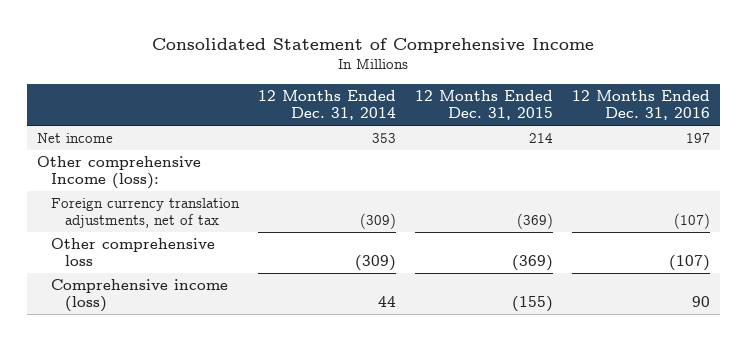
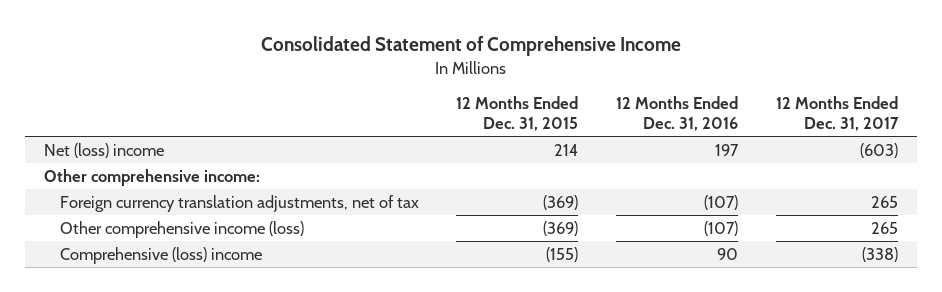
[257,90,396,121] 12 Months Ended Dec. 31, 2014 -> none
none -> [775,96,899,131] 12 Months Ended Dec. 31, 2017
[36,133,113,144] Net income -> [44,142,165,158] Net (loss) income
[36,156,201,190] Other comprehensive Income (loss): -> [44,168,261,186] Other comprehensive income:
[50,238,215,267] Other comprehensive loss -> [59,220,304,238] Other comprehensive income (loss)
[50,279,228,313] Comprehensive income (loss) -> [59,246,262,264] Comprehensive (loss) income

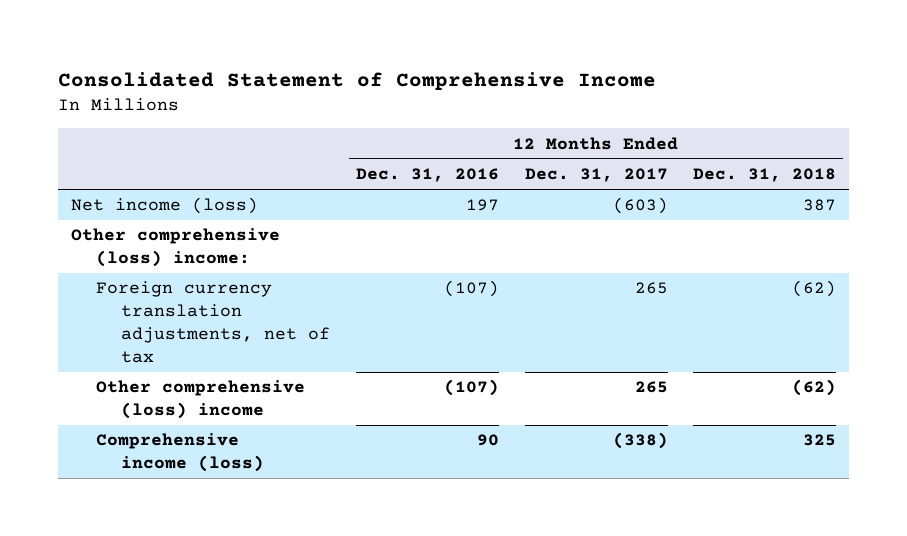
[456,96,579,131] 12 Months Ended Dec. 31, 2015 -> none
none -> [693,168,837,183] Dec. 31, 2018
[44,142,165,158] Net (loss) income -> [70,197,258,215] Net income (loss)
[44,168,261,186] Other comprehensive income: -> [70,228,280,268] Other comprehensive (loss) income:
[59,220,304,238] Other comprehensive income (loss) -> [95,380,305,420] Other comprehensive (loss) income
[59,246,262,264] Comprehensive (loss) income -> [95,433,264,473] Comprehensive income (loss)

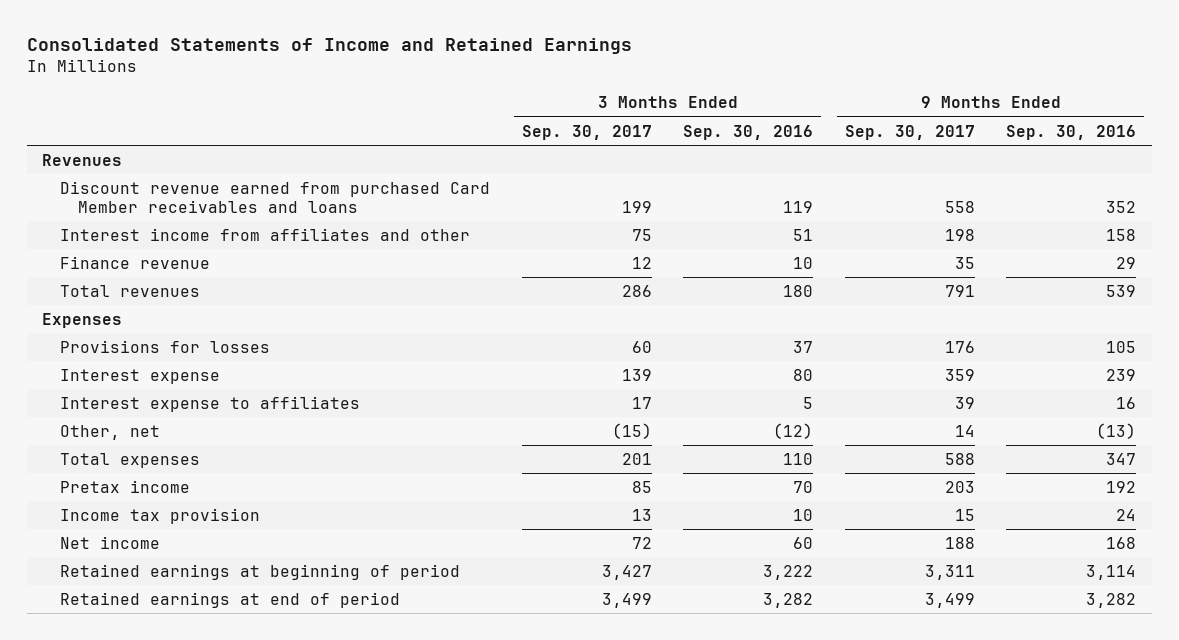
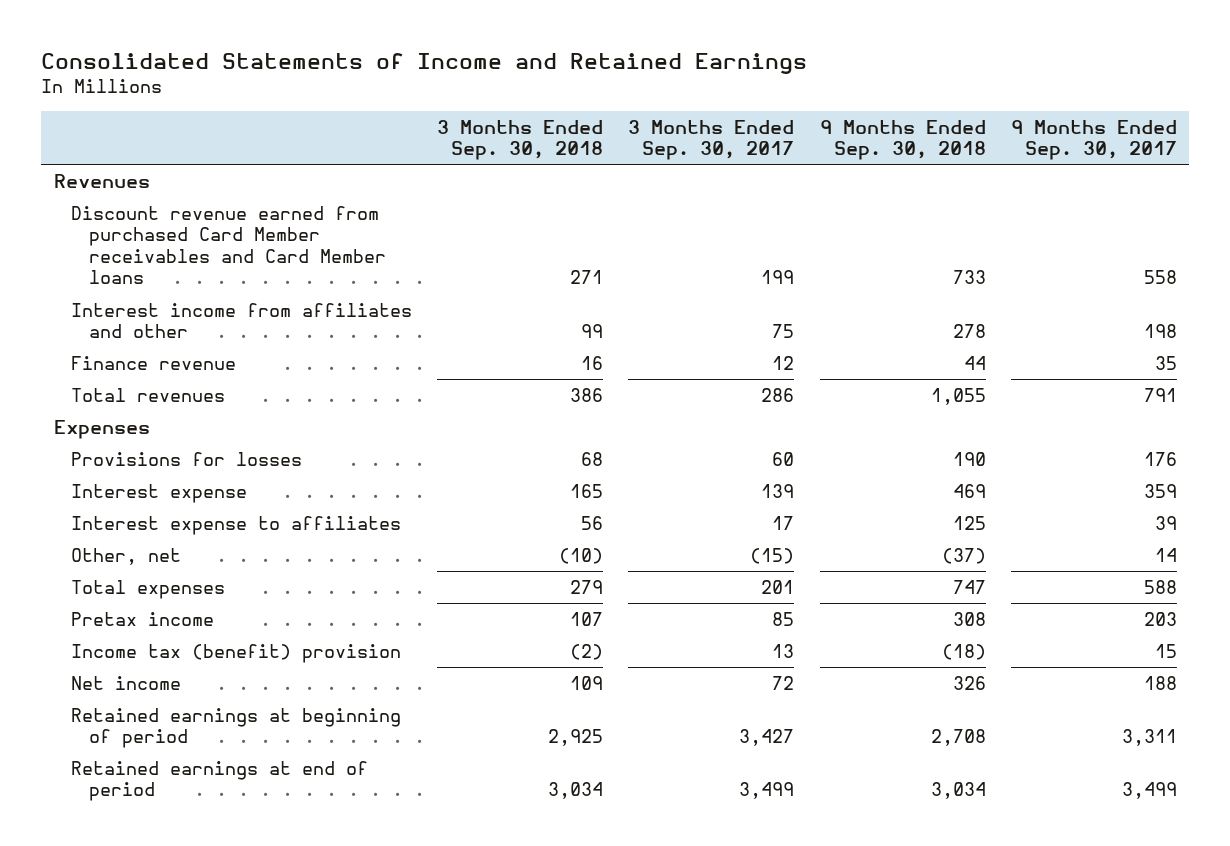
[683,124,814,140] Sep. 30, 2016 -> none
[1006,124,1137,140] Sep. 30, 2016 -> none
none -> [437,119,604,161] 3 Months Ended Sep. 30, 2018
none -> [819,119,986,161] 9 Months Ended Sep. 30, 2018
[60,181,491,213] Discount revenue earned from purchased Card Member receivables and loans -> [71,205,386,285] Discount revenue earned from purchased Card Member receivables and Card Member loans
[60,508,261,525] Income tax provision -> [71,643,402,663] Income tax (benefit) provision

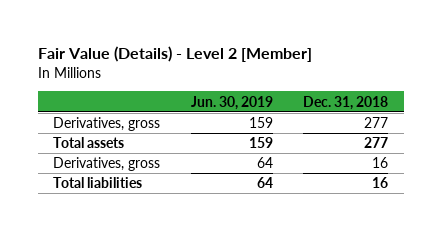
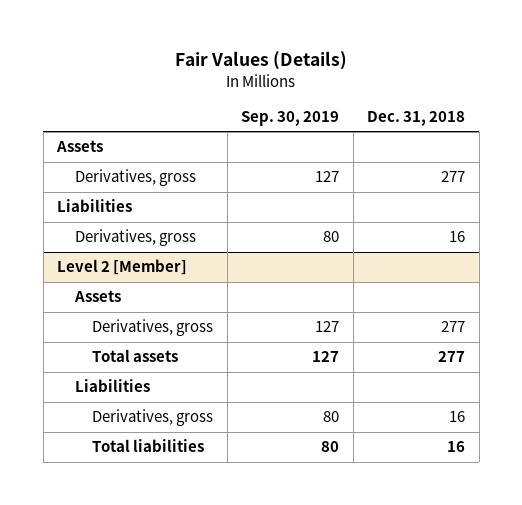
[38,46,313,63] Fair Value (Details) - Level 2 [Member] -> [175,51,348,71] Fair Values (Details)
[190,95,273,110] Jun. 30, 2019 -> none
none -> [241,110,340,126] Sep. 30, 2019
none -> [55,140,103,153] Assets
none -> [56,199,132,213] Liabilities
none -> [74,229,196,247] Derivatives, gross
none -> [56,259,187,276] Level 2 [Member]
none -> [73,290,121,303] Assets
none -> [92,319,214,337] Derivatives, gross
none -> [74,379,150,393] Liabilities

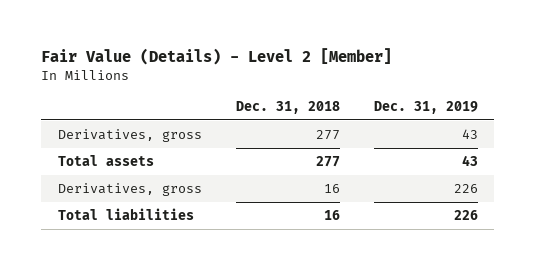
[175,51,348,71] Fair Values (Details) -> [41,48,393,66] Fair Value (Details) - Level 2 [Member]
[241,110,340,126] Sep. 30, 2019 -> none
none -> [373,101,478,115] Dec. 31, 2019
[55,140,103,153] Assets -> none
[56,199,132,213] Liabilities -> none
[74,229,196,247] Derivatives, gross -> none
[56,259,187,276] Level 2 [Member] -> none
[73,290,121,303] Assets -> none
[92,319,214,337] Derivatives, gross -> none
[74,379,150,393] Liabilities -> none

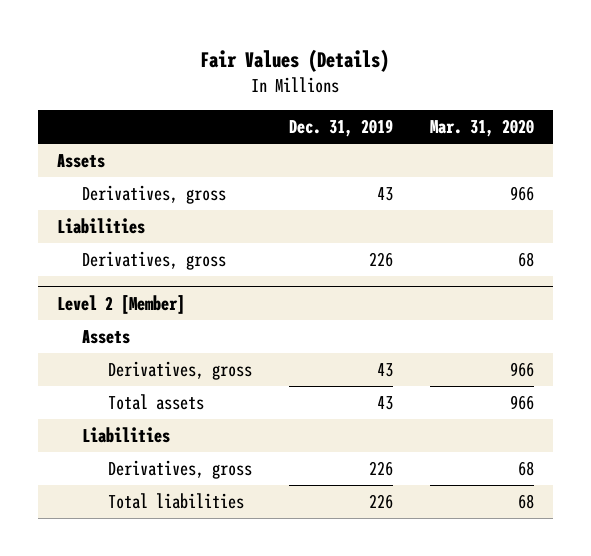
[41,48,393,66] Fair Value (Details) - Level 2 [Member] -> [200,48,390,72] Fair Values (Details)
[235,101,340,115] Dec. 31, 2018 -> none
none -> [430,119,535,138] Mar. 31, 2020
none -> [56,153,105,168] Assets
none -> [56,217,145,234] Liabilities
none -> [82,250,227,270] Derivatives, gross
none -> [56,294,185,314] Level 2 [Member]
none -> [82,329,131,344] Assets
none -> [108,360,253,380] Derivatives, gross
none -> [82,426,171,443] Liabilities

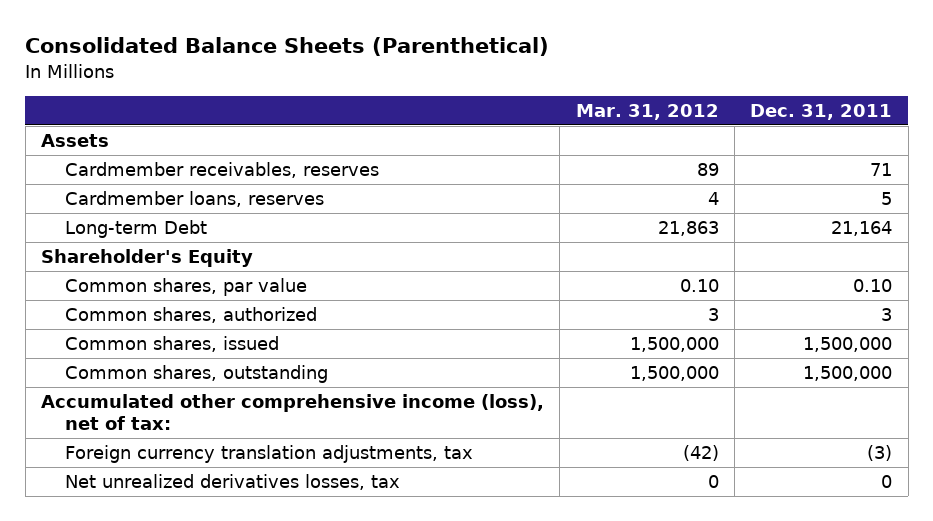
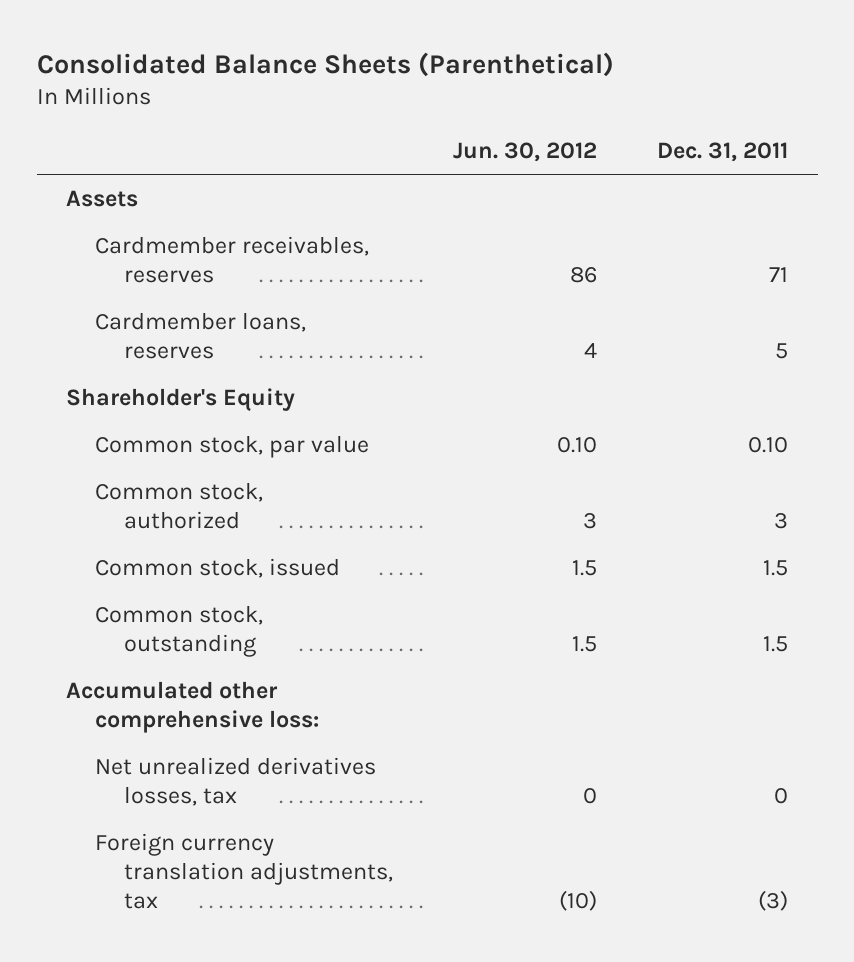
[575,103,719,120] Mar. 31, 2012 -> none
none -> [452,142,597,163] Jun. 30, 2012
[65,220,208,239] Long-term Debt -> none
[65,278,308,297] Common shares, par value -> [95,434,370,458] Common stock, par value
[65,307,318,324] Common shares, authorized -> [95,481,264,530] Common stock, authorized
[65,336,280,353] Common shares, issued -> [95,557,341,578] Common stock, issued
[803,337,893,353] 1,500,000 -> [762,559,788,576] 1.5
[65,365,329,384] Common shares, outstanding -> [95,604,264,658] Common stock, outstanding
[803,366,893,382] 1,500,000 -> [762,636,788,653] 1.5
[41,394,545,431] Accumulated other comprehensive income (loss), net of tax: -> [66,680,320,734] Accumulated other comprehensive loss:
[65,445,474,464] Foreign currency translation adjustments, tax -> [95,832,394,910] Foreign currency translation adjustments, tax

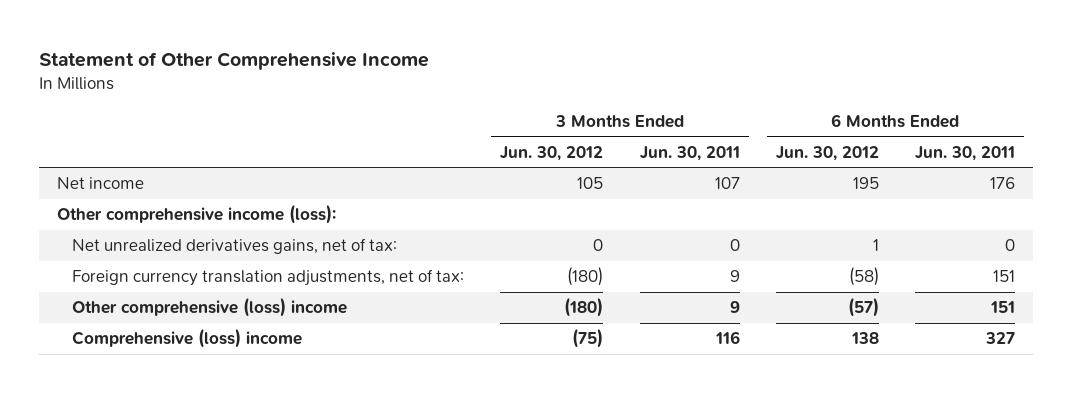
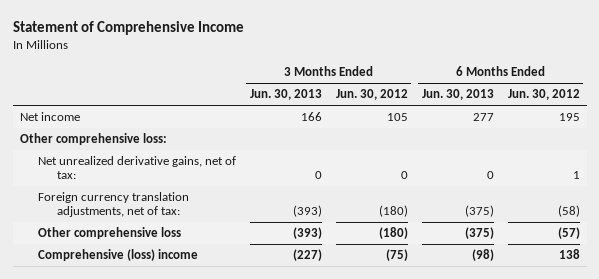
[39,51,430,70] Statement of Other Comprehensive Income -> [12,20,244,35] Statement of Comprehensive Income
[639,145,740,161] Jun. 30, 2011 -> none
[915,145,1016,161] Jun. 30, 2011 -> none
none -> [249,89,322,101] Jun. 30, 2013
none -> [421,89,494,101] Jun. 30, 2013
[57,204,337,225] Other comprehensive income (loss): -> [19,133,167,146] Other comprehensive loss:
[72,238,398,255] Net unrealized derivatives gains, net of tax: -> [38,156,237,180] Net unrealized derivative gains, net of tax:
[72,297,348,318] Other comprehensive (loss) income -> [38,227,182,240] Other comprehensive loss

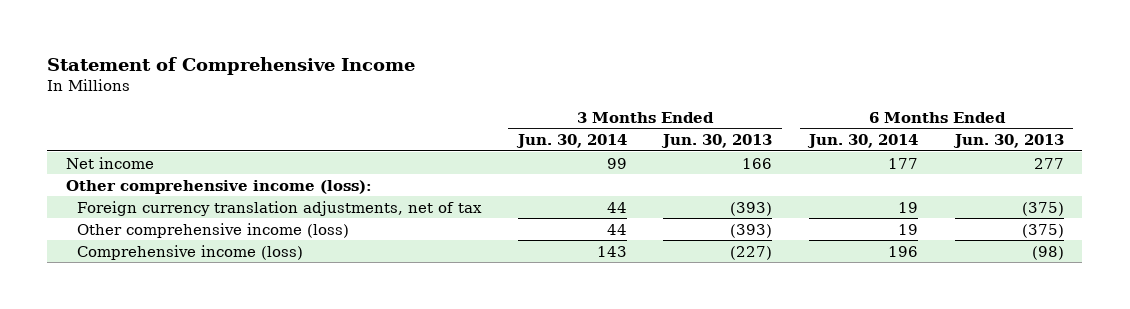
[335,89,408,101] Jun. 30, 2012 -> none
[507,89,580,101] Jun. 30, 2012 -> none
none -> [515,134,627,149] Jun. 30, 2014
none -> [807,134,919,149] Jun. 30, 2014
[38,156,237,180] Net unrealized derivative gains, net of tax: -> none
[19,133,167,146] Other comprehensive loss: -> [65,179,372,194] Other comprehensive income (loss):
[38,192,190,218] Foreign currency translation adjustments, net of tax: -> [76,200,482,216] Foreign currency translation adjustments, net of tax
[38,227,182,240] Other comprehensive loss -> [76,222,349,238] Other comprehensive income (loss)
[38,249,199,262] Comprehensive (loss) income -> [76,244,303,260] Comprehensive income (loss)

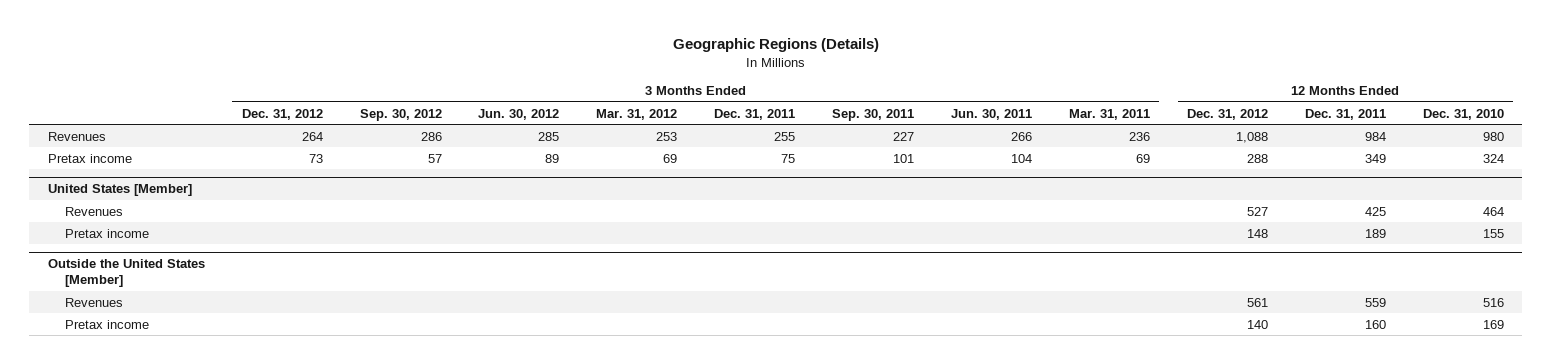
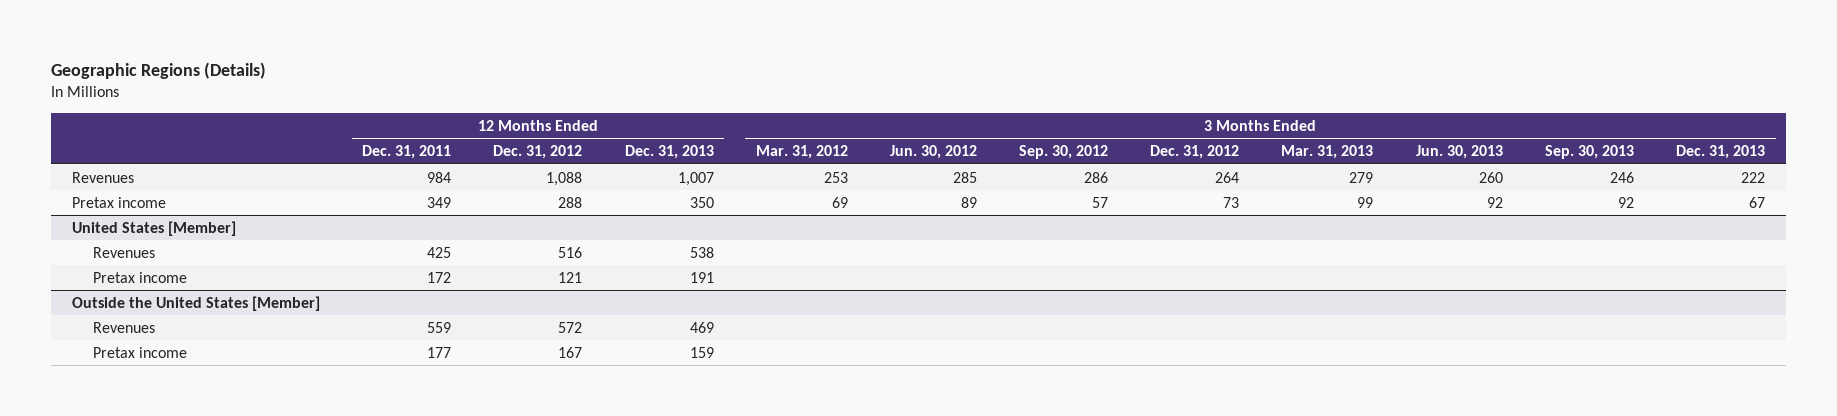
[714,108,796,120] Dec. 31, 2011 -> none
[832,108,915,121] Sep. 30, 2011 -> none
[951,108,1033,120] Jun. 30, 2011 -> none
[1068,108,1150,120] Mar. 31, 2011 -> none
[1422,108,1504,120] Dec. 31, 2010 -> none
none -> [624,145,714,160] Dec. 31, 2013
none -> [1281,145,1374,160] Mar. 31, 2013
none -> [1415,145,1503,160] Jun. 30, 2013
none -> [1544,145,1634,160] Sep. 30, 2013
none -> [1676,145,1766,160] Dec. 31, 2013
[1246,206,1268,216] 527 -> [558,246,583,258] 516
[1246,228,1268,238] 148 -> [558,271,583,283] 121
[1364,228,1386,238] 189 -> [427,271,452,283] 172
[1246,297,1268,307] 561 -> [558,321,583,333] 572
[1246,319,1268,329] 140 -> [558,346,583,358] 167
[1364,319,1386,329] 160 -> [427,346,452,358] 177

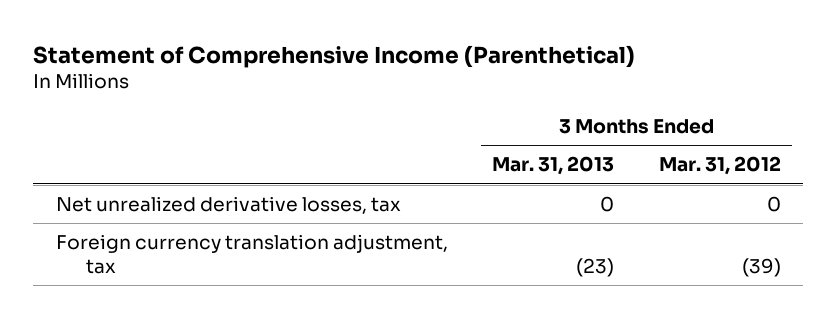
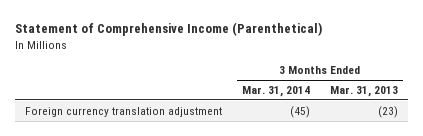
[659,156,782,176] Mar. 31, 2012 -> none
none -> [242,86,311,98] Mar. 31, 2014
[55,196,401,215] Net unrealized derivative losses, tax -> none
[55,234,448,274] Foreign currency translation adjustment, tax -> [25,106,223,117] Foreign currency translation adjustment

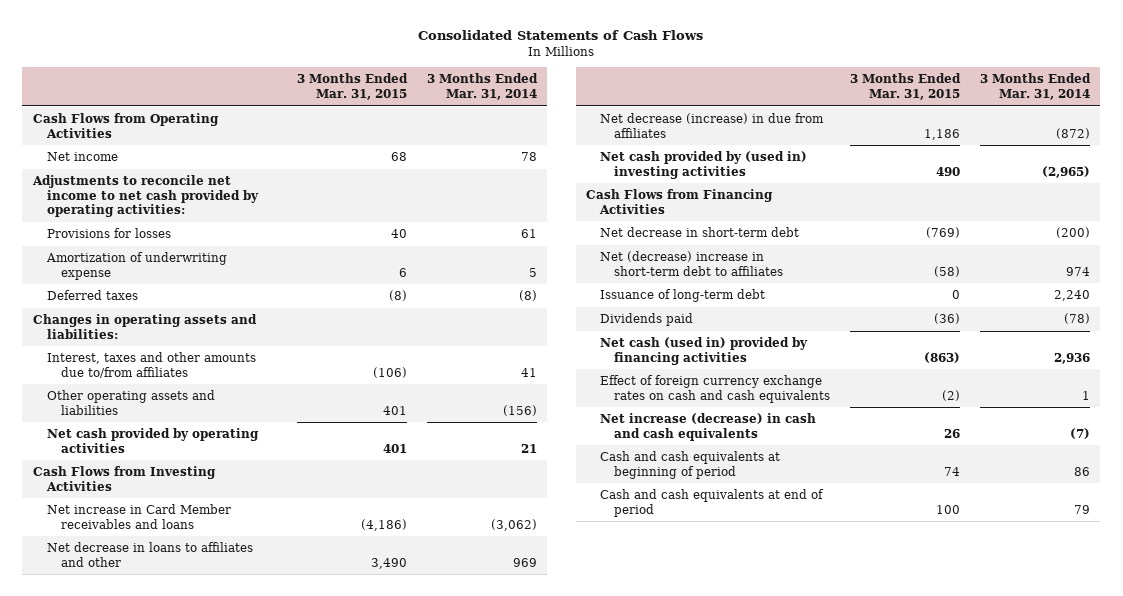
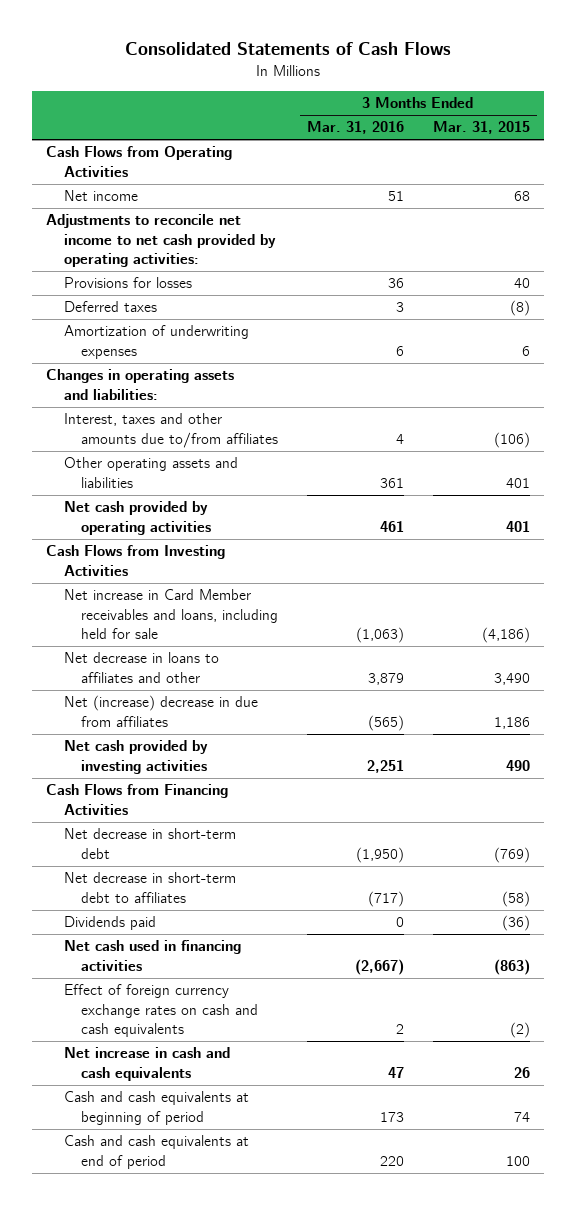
[427,73,539,100] 3 Months Ended Mar. 31, 2014 -> none
none -> [306,121,404,135] Mar. 31, 2016
[45,252,227,280] Amortization of underwriting expense -> none
none -> [63,325,249,359] Amortization of underwriting expenses
[46,504,231,529] Net increase in Card Member receivables and loans -> [63,589,278,639] Net increase in Card Member receivables and loans, including held for sale
[599,113,824,138] Net decrease (increase) in due from affiliates -> [63,695,258,727] Net (increase) decrease in due from affiliates
[599,151,807,179] Net cash provided by (used in) investing activities -> [63,740,208,774] Net cash provided by investing activities
[599,289,765,303] Issuance of long-term debt -> none
[599,251,784,276] Net (decrease) increase in short-term debt to affiliates -> [63,872,236,903] Net decrease in short-term debt to affiliates
[599,337,808,365] Net cash (used in) provided by financing activities -> [63,940,241,971] Net cash used in financing activities
[599,413,816,441] Net increase (decrease) in cash and cash equivalents -> [63,1047,230,1081] Net increase in cash and cash equivalents

